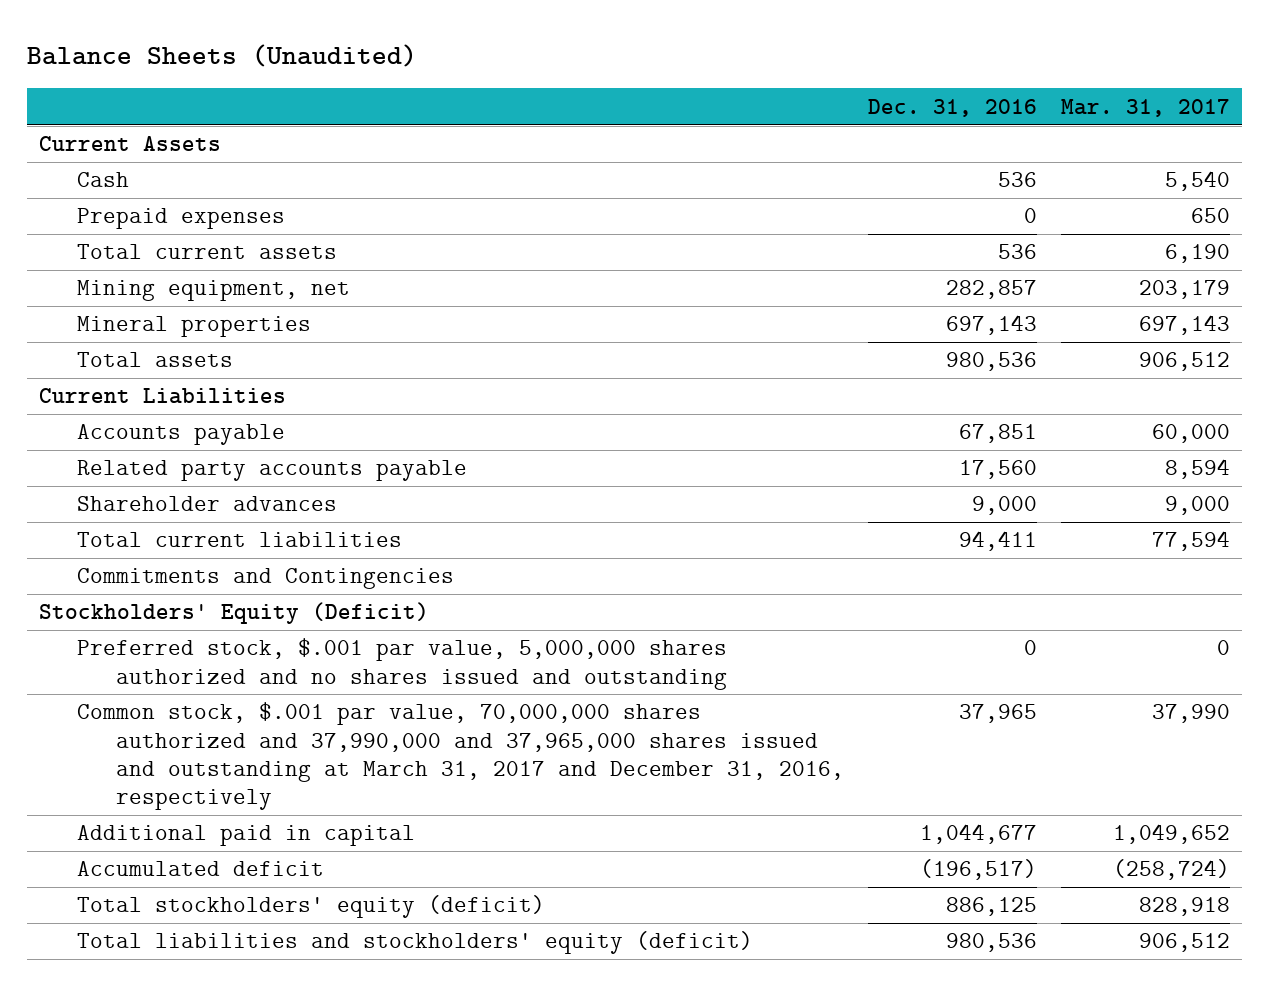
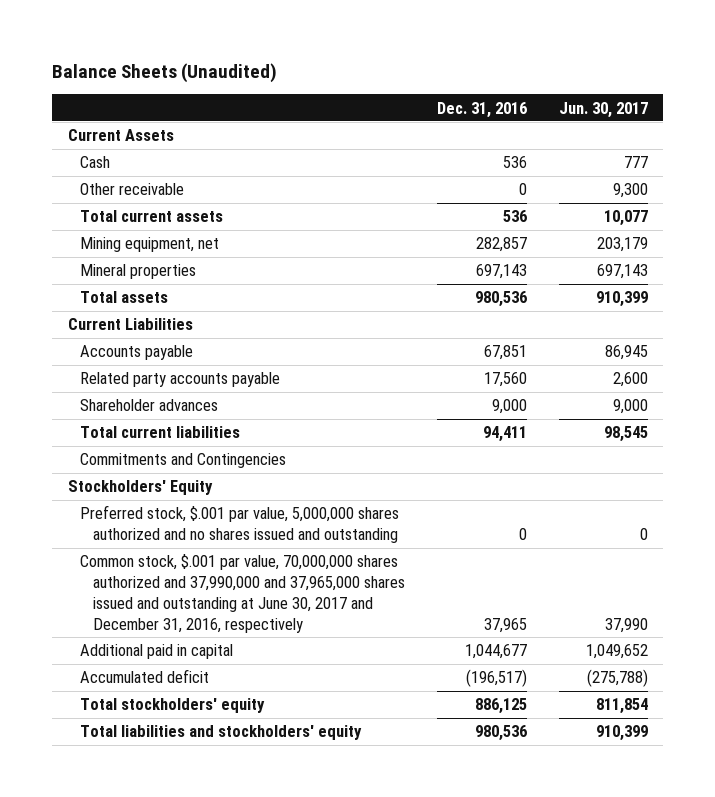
[1061,98,1231,117] Mar. 31, 2017 -> none
none -> [558,101,648,118] Jun. 30, 2017
[77,208,286,230] Prepaid expenses -> none
none -> [80,183,185,196] Other receivable
[39,602,430,625] Stockholders' Equity (Deficit) -> [67,480,213,496] Stockholders' Equity
[77,702,844,810] Common stock, $.001 par value, 70,000,000 shares authorized and 37,990,000 and 37,965,000 shares issued and outstanding at March 31, 2017 and December 31, 2016, respectively -> [80,554,405,633] Common stock, $.001 par value, 70,000,000 shares authorized and 37,990,000 and 37,965,000 shares issued and outstanding at June 30, 2017 and December 31, 2016, respectively
[77,895,546,919] Total stockholders' equity (deficit) -> [80,698,266,714] Total stockholders' equity
[77,931,754,955] Total liabilities and stockholders' equity (deficit) -> [80,725,363,741] Total liabilities and stockholders' equity

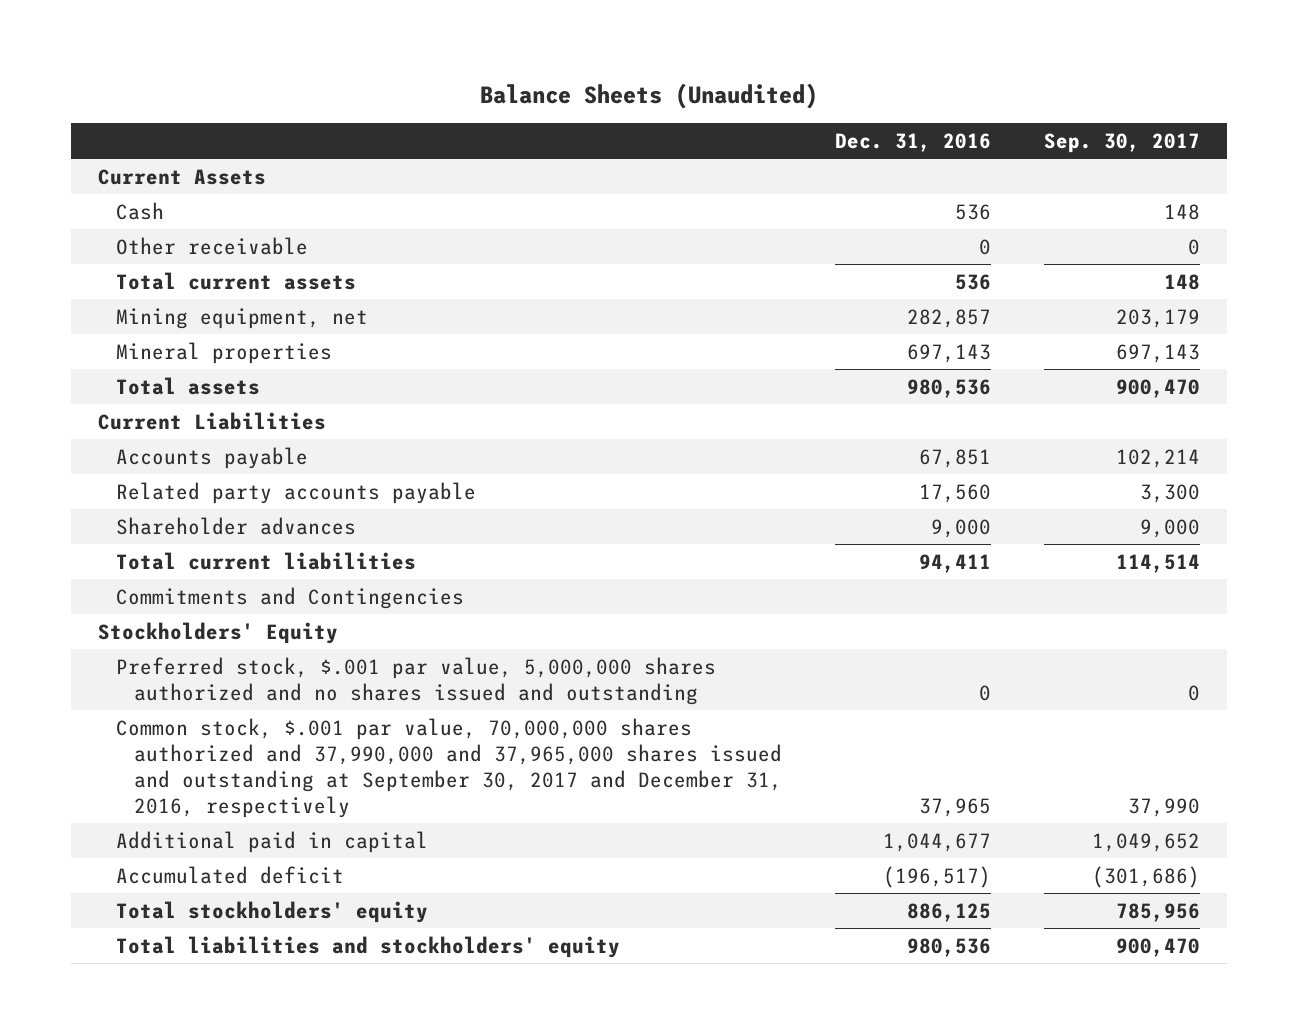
[558,101,648,118] Jun. 30, 2017 -> none
none -> [1043,133,1200,154] Sep. 30, 2017
[80,554,405,633] Common stock, $.001 par value, 70,000,000 shares authorized and 37,990,000 and 37,965,000 shares issued and outstanding at June 30, 2017 and December 31, 2016, respectively -> [115,717,782,818] Common stock, $.001 par value, 70,000,000 shares authorized and 37,990,000 and 37,965,000 shares issued and outstanding at September 30, 2017 and December 31, 2016, respectively

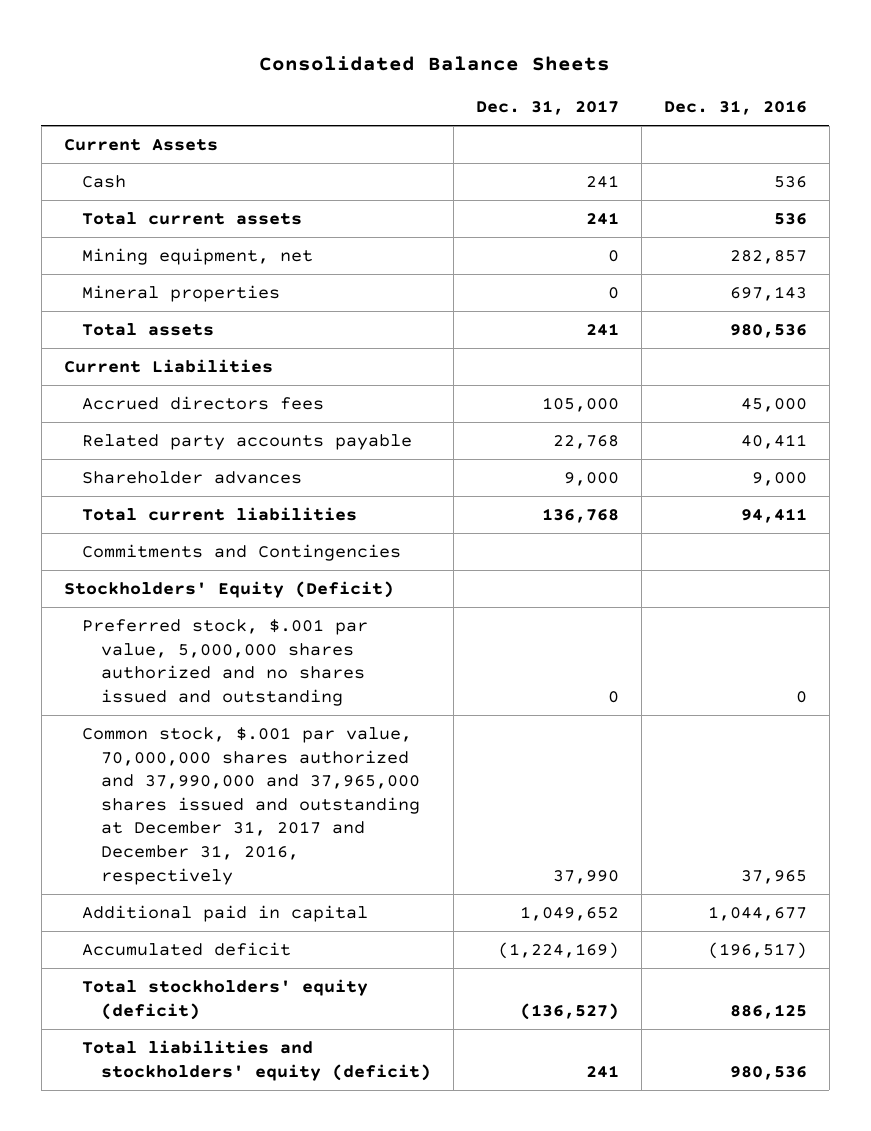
[479,82,818,109] Balance Sheets (Unaudited) -> [259,55,611,71] Consolidated Balance Sheets
[1043,133,1200,154] Sep. 30, 2017 -> none
none -> [475,100,619,116] Dec. 31, 2017
[115,236,308,255] Other receivable -> none
[115,446,308,469] Accounts payable -> none
none -> [82,395,325,410] Accrued directors fees
[918,483,991,503] 17,560 -> [740,433,807,449] 40,411
[97,621,338,644] Stockholders' Equity -> [63,580,394,598] Stockholders' Equity (Deficit)
[115,717,782,818] Common stock, $.001 par value, 70,000,000 shares authorized and 37,990,000 and 37,965,000 shares issued and outstanding at September 30, 2017 and December 31, 2016, respectively -> [82,726,420,885] Common stock, $.001 par value, 70,000,000 shares authorized and 37,990,000 and 37,965,000 shares issued and outstanding at December 31, 2017 and December 31, 2016, respectively
[115,900,428,923] Total stockholders' equity -> [82,978,369,1020] Total stockholders' equity (deficit)
[115,935,620,958] Total liabilities and stockholders' equity -> [82,1039,431,1081] Total liabilities and stockholders' equity (deficit)

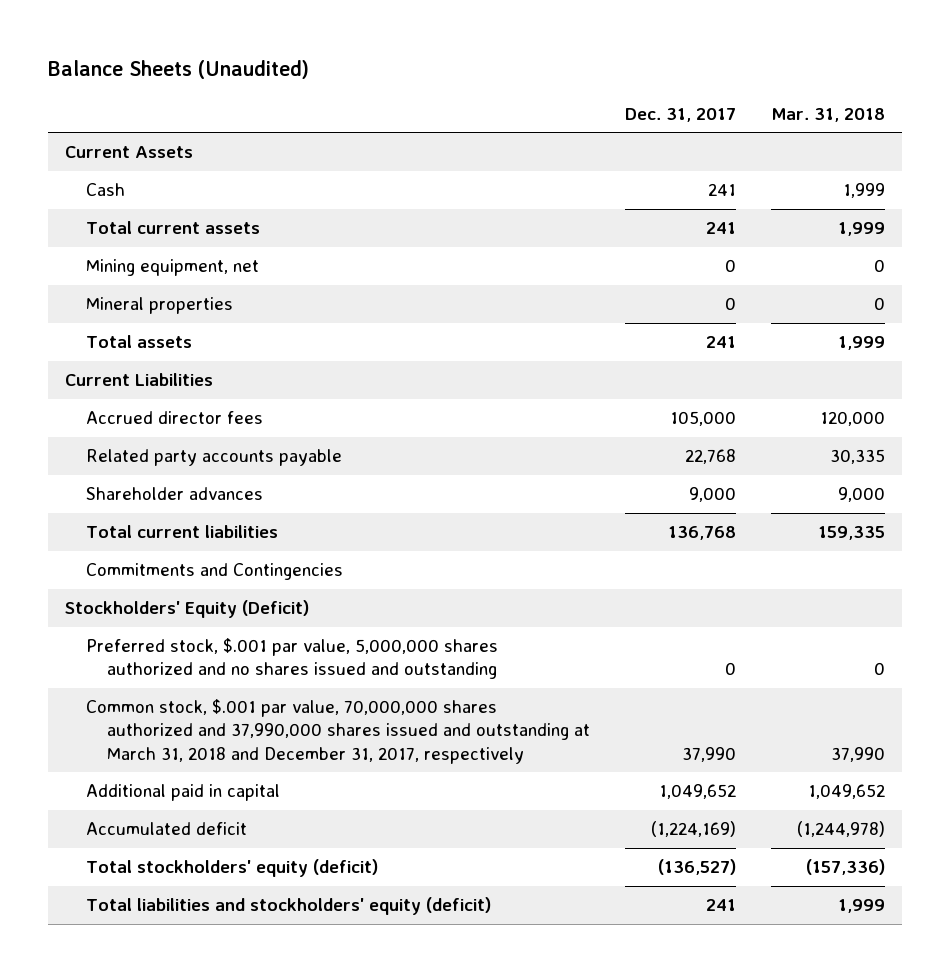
[259,55,611,71] Consolidated Balance Sheets -> [48,60,310,80] Balance Sheets (Unaudited)
[663,100,807,116] Dec. 31, 2016 -> none
none -> [770,107,885,122] Mar. 31, 2018
[82,395,325,410] Accrued directors fees -> [86,411,264,425] Accrued director fees
[82,726,420,885] Common stock, $.001 par value, 70,000,000 shares authorized and 37,990,000 and 37,965,000 shares issued and outstanding at December 31, 2017 and December 31, 2016, respectively -> [86,699,591,764] Common stock, $.001 par value, 70,000,000 shares authorized and 37,990,000 shares issued and outstanding at March 31, 2018 and December 31, 2017, respectively

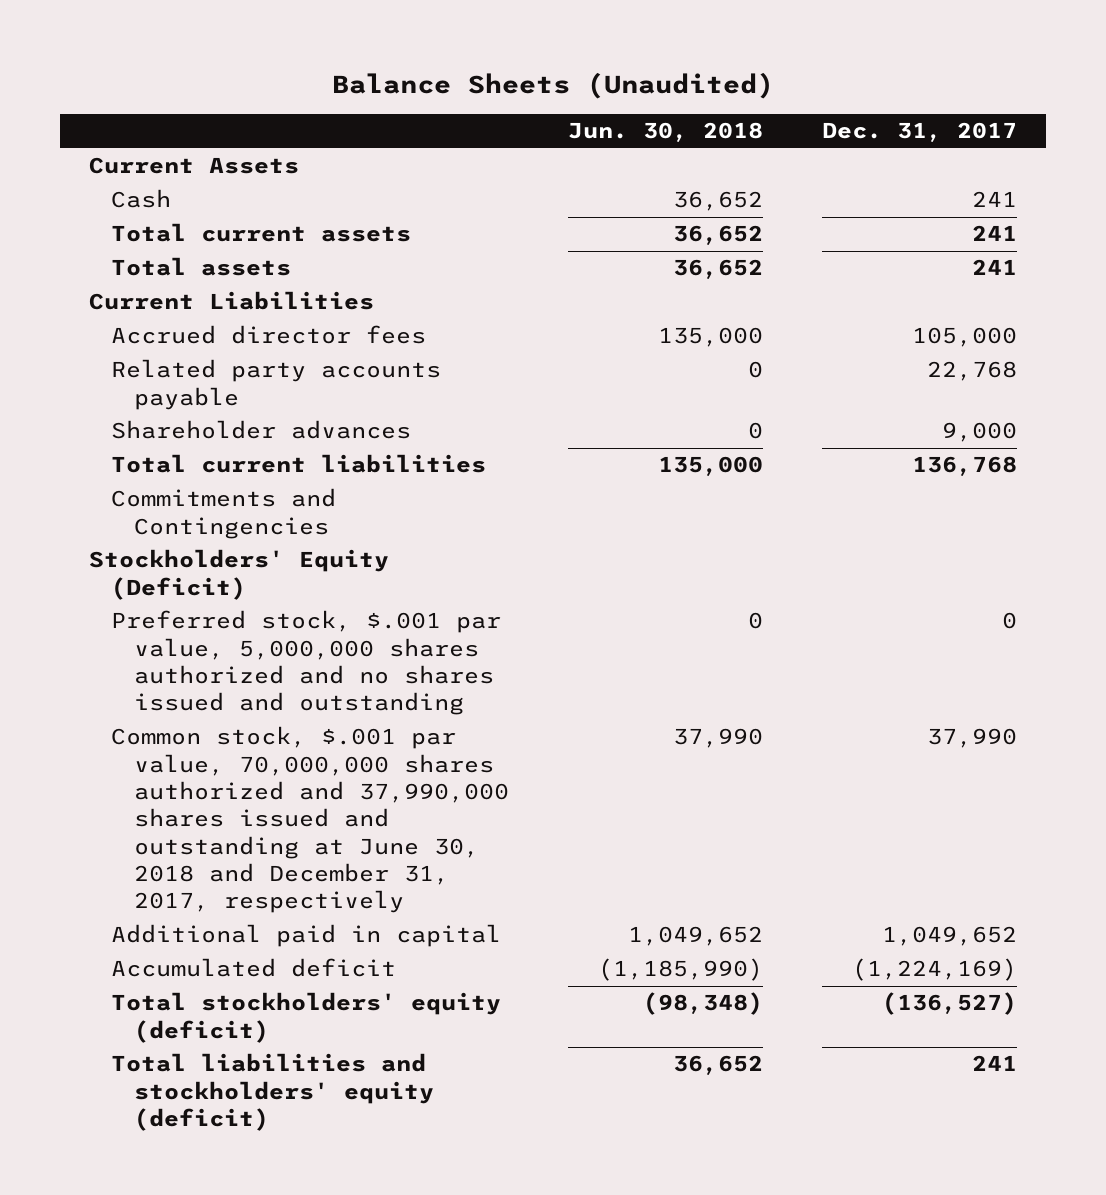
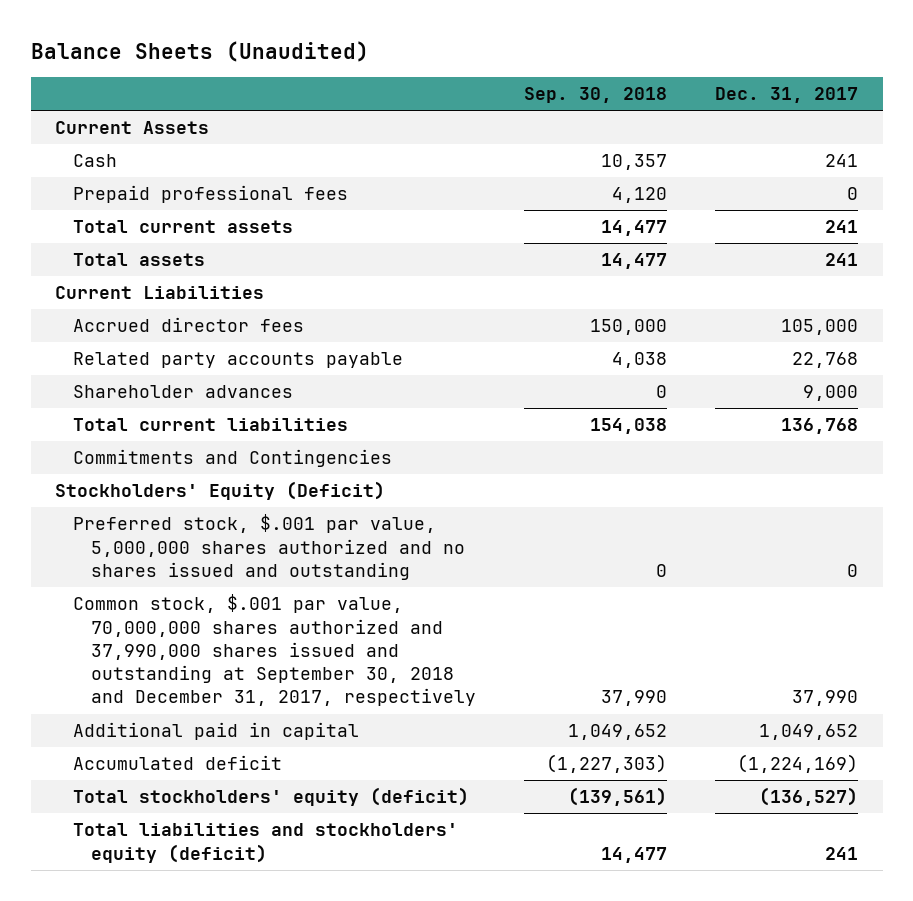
[567,122,763,143] Jun. 30, 2018 -> none
none -> [524,86,668,103] Sep. 30, 2018
none -> [72,185,348,204] Prepaid professional fees
[111,726,509,914] Common stock, $.001 par value, 70,000,000 shares authorized and 37,990,000 shares issued and outstanding at June 30, 2018 and December 31, 2017, respectively -> [72,594,476,707] Common stock, $.001 par value, 70,000,000 shares authorized and 37,990,000 shares issued and outstanding at September 30, 2018 and December 31, 2017, respectively

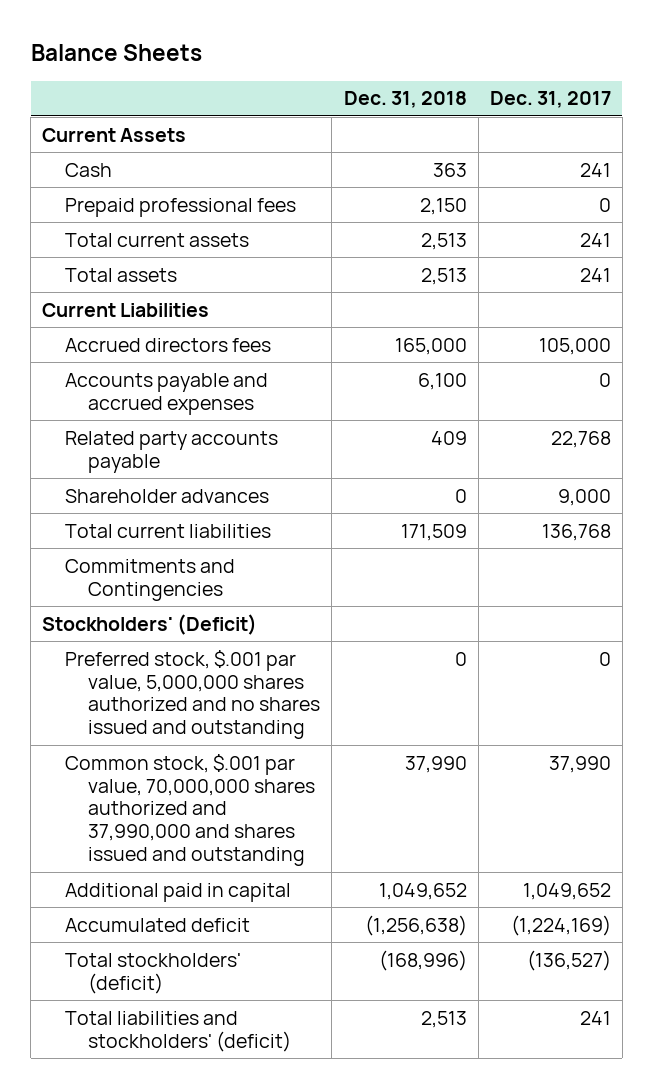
[30,40,369,62] Balance Sheets (Unaudited) -> [30,44,202,62] Balance Sheets
[524,86,668,103] Sep. 30, 2018 -> none
none -> [343,91,467,109] Dec. 31, 2018
[72,317,304,333] Accrued director fees -> [65,337,272,352] Accrued directors fees
none -> [65,372,269,415] Accounts payable and accrued expenses
[54,481,385,501] Stockholders' Equity (Deficit) -> [42,613,258,635] Stockholders' (Deficit)
[72,594,476,707] Common stock, $.001 par value, 70,000,000 shares authorized and 37,990,000 shares issued and outstanding at September 30, 2018 and December 31, 2017, respectively -> [65,753,316,867] Common stock, $.001 par value, 70,000,000 shares authorized and 37,990,000 and shares issued and outstanding
[72,787,469,807] Total stockholders' equity (deficit) -> [65,952,242,994] Total stockholders' (deficit)
[72,823,458,863] Total liabilities and stockholders' equity (deficit) -> [65,1010,292,1052] Total liabilities and stockholders' (deficit)

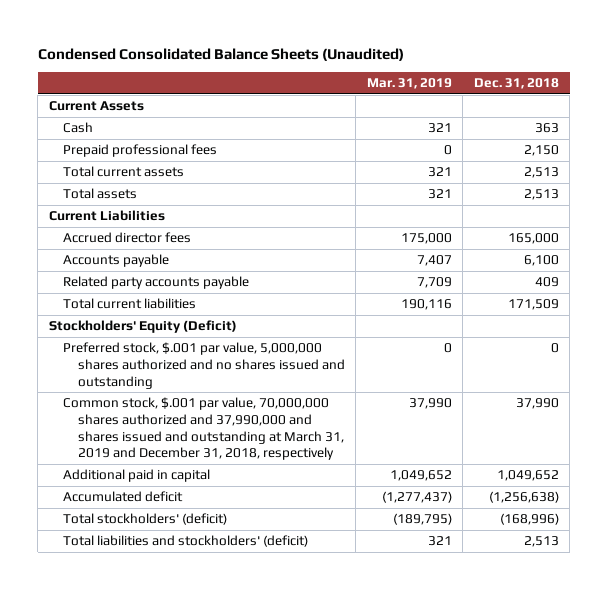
[30,44,202,62] Balance Sheets -> [37,47,404,61] Condensed Consolidated Balance Sheets (Unaudited)
[489,91,611,109] Dec. 31, 2017 -> none
none -> [366,78,452,90] Mar. 31, 2019
[65,372,269,415] Accounts payable and accrued expenses -> none
[65,337,272,352] Accrued directors fees -> [63,232,192,244] Accrued director fees
none -> [63,254,170,268] Accounts payable
[65,488,270,503] Shareholder advances -> none
[65,558,236,601] Commitments and Contingencies -> none
[42,613,258,635] Stockholders' (Deficit) -> [48,320,237,334] Stockholders' Equity (Deficit)
[65,753,316,867] Common stock, $.001 par value, 70,000,000 shares authorized and 37,990,000 and shares issued and outstanding -> [63,397,344,461] Common stock, $.001 par value, 70,000,000 shares authorized and 37,990,000 and shares issued and outstanding at March 31, 2019 and December 31, 2018, respectively

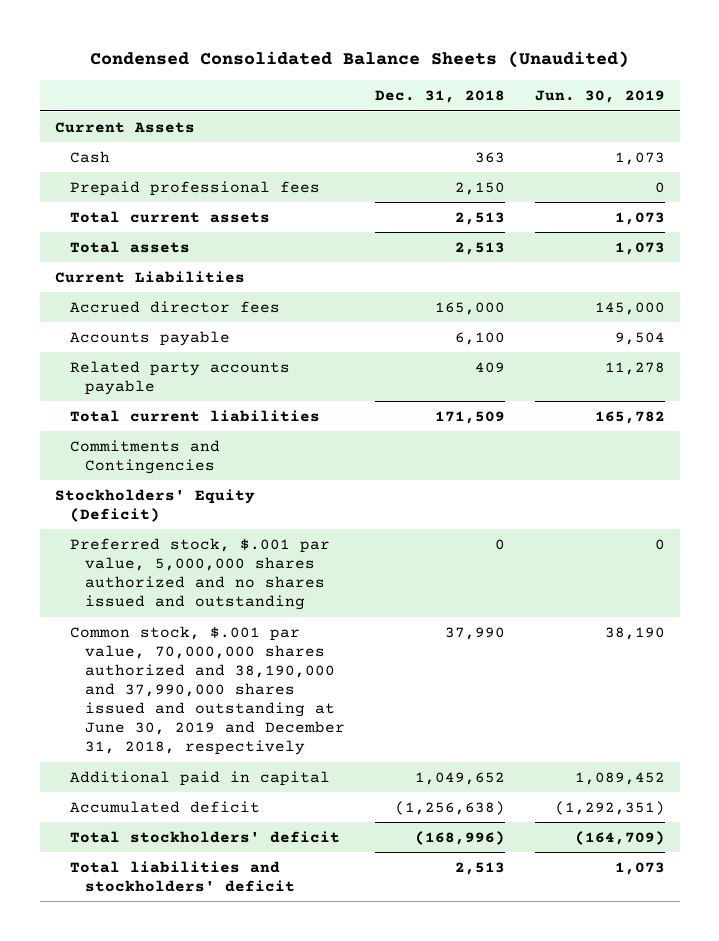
[366,78,452,90] Mar. 31, 2019 -> none
none -> [534,90,665,104] Jun. 30, 2019
none -> [69,439,220,474] Commitments and Contingencies
[63,397,344,461] Common stock, $.001 par value, 70,000,000 shares authorized and 37,990,000 and shares issued and outstanding at March 31, 2019 and December 31, 2018, respectively -> [69,625,345,756] Common stock, $.001 par value, 70,000,000 shares authorized and 38,190,000 and 37,990,000 shares issued and outstanding at June 30, 2019 and December 31, 2018, respectively
[63,513,228,526] Total stockholders' (deficit) -> [69,830,340,843] Total stockholders' deficit
[63,535,309,548] Total liabilities and stockholders' (deficit) -> [69,860,295,892] Total liabilities and stockholders' deficit

